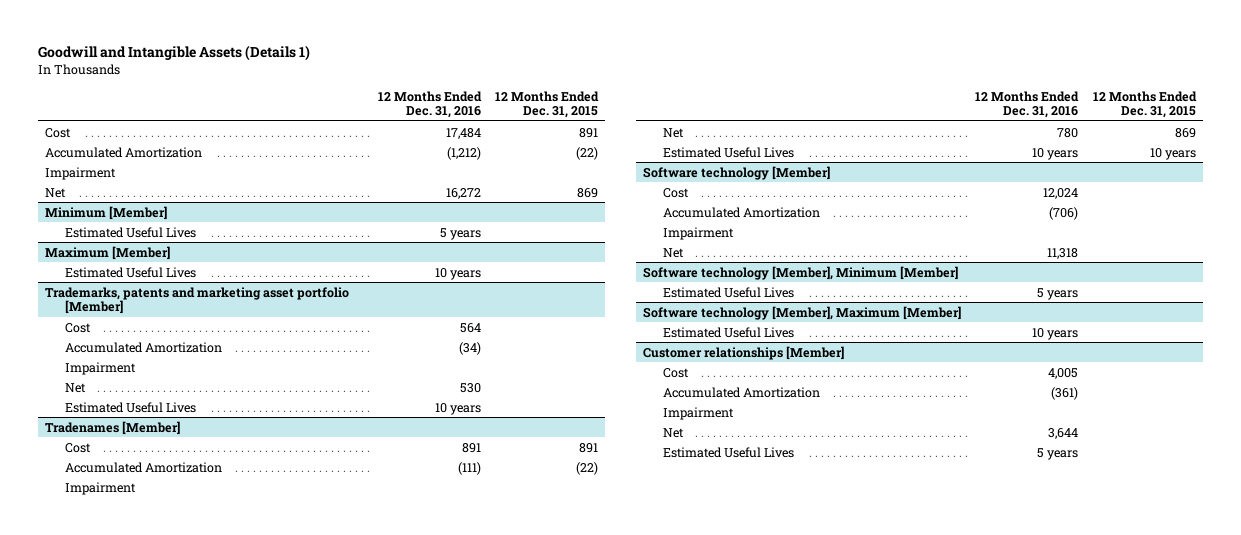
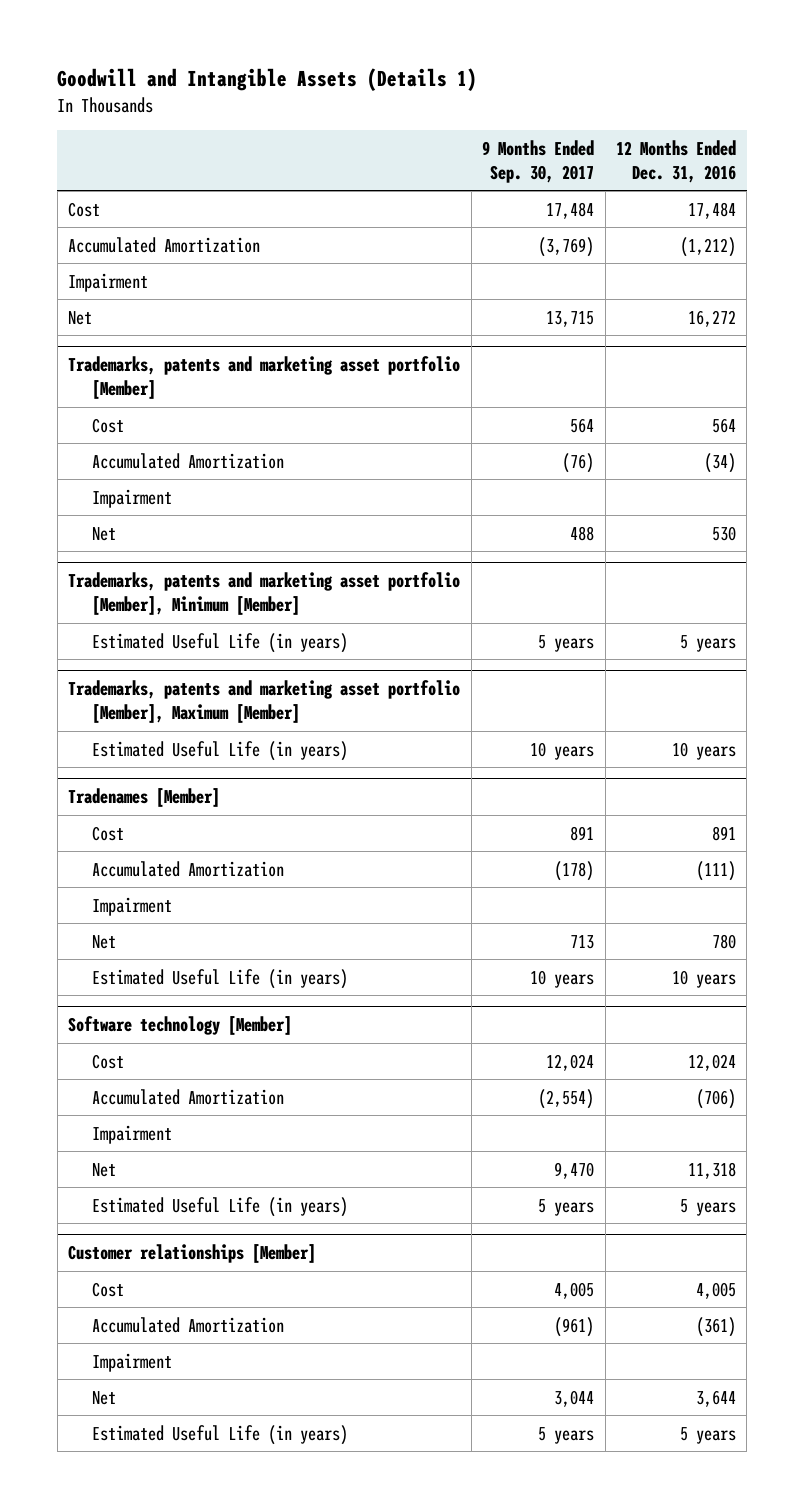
[494,90,599,119] 12 Months Ended Dec. 31, 2015 -> none
none -> [482,139,595,183] 9 Months Ended Sep. 30, 2017
[45,205,168,220] Minimum [Member] -> none
[64,226,196,238] Estimated Useful Lives -> none
[45,245,171,260] Maximum [Member] -> none
[64,266,196,278] Estimated Useful Lives -> none
none -> [68,572,461,616] Trademarks, patents and marketing asset portfolio [Member], Minimum [Member]
[64,401,196,413] Estimated Useful Lives -> [91,632,348,653] Estimated Useful Life (in years)
[434,402,481,415] 10 years -> [679,634,736,652] 5 years
none -> [68,680,461,724] Trademarks, patents and marketing asset portfolio [Member], Maximum [Member]
none -> [91,740,348,761] Estimated Useful Life (in years)
[662,146,794,158] Estimated Useful Lives -> [91,968,348,989] Estimated Useful Life (in years)
[643,265,959,280] Software technology [Member], Minimum [Member] -> none
[643,305,962,320] Software technology [Member], Maximum [Member] -> none
[662,326,794,338] Estimated Useful Lives -> none
[662,286,794,298] Estimated Useful Lives -> [91,1196,348,1217] Estimated Useful Life (in years)
[662,446,794,458] Estimated Useful Lives -> [91,1424,348,1445] Estimated Useful Life (in years)

